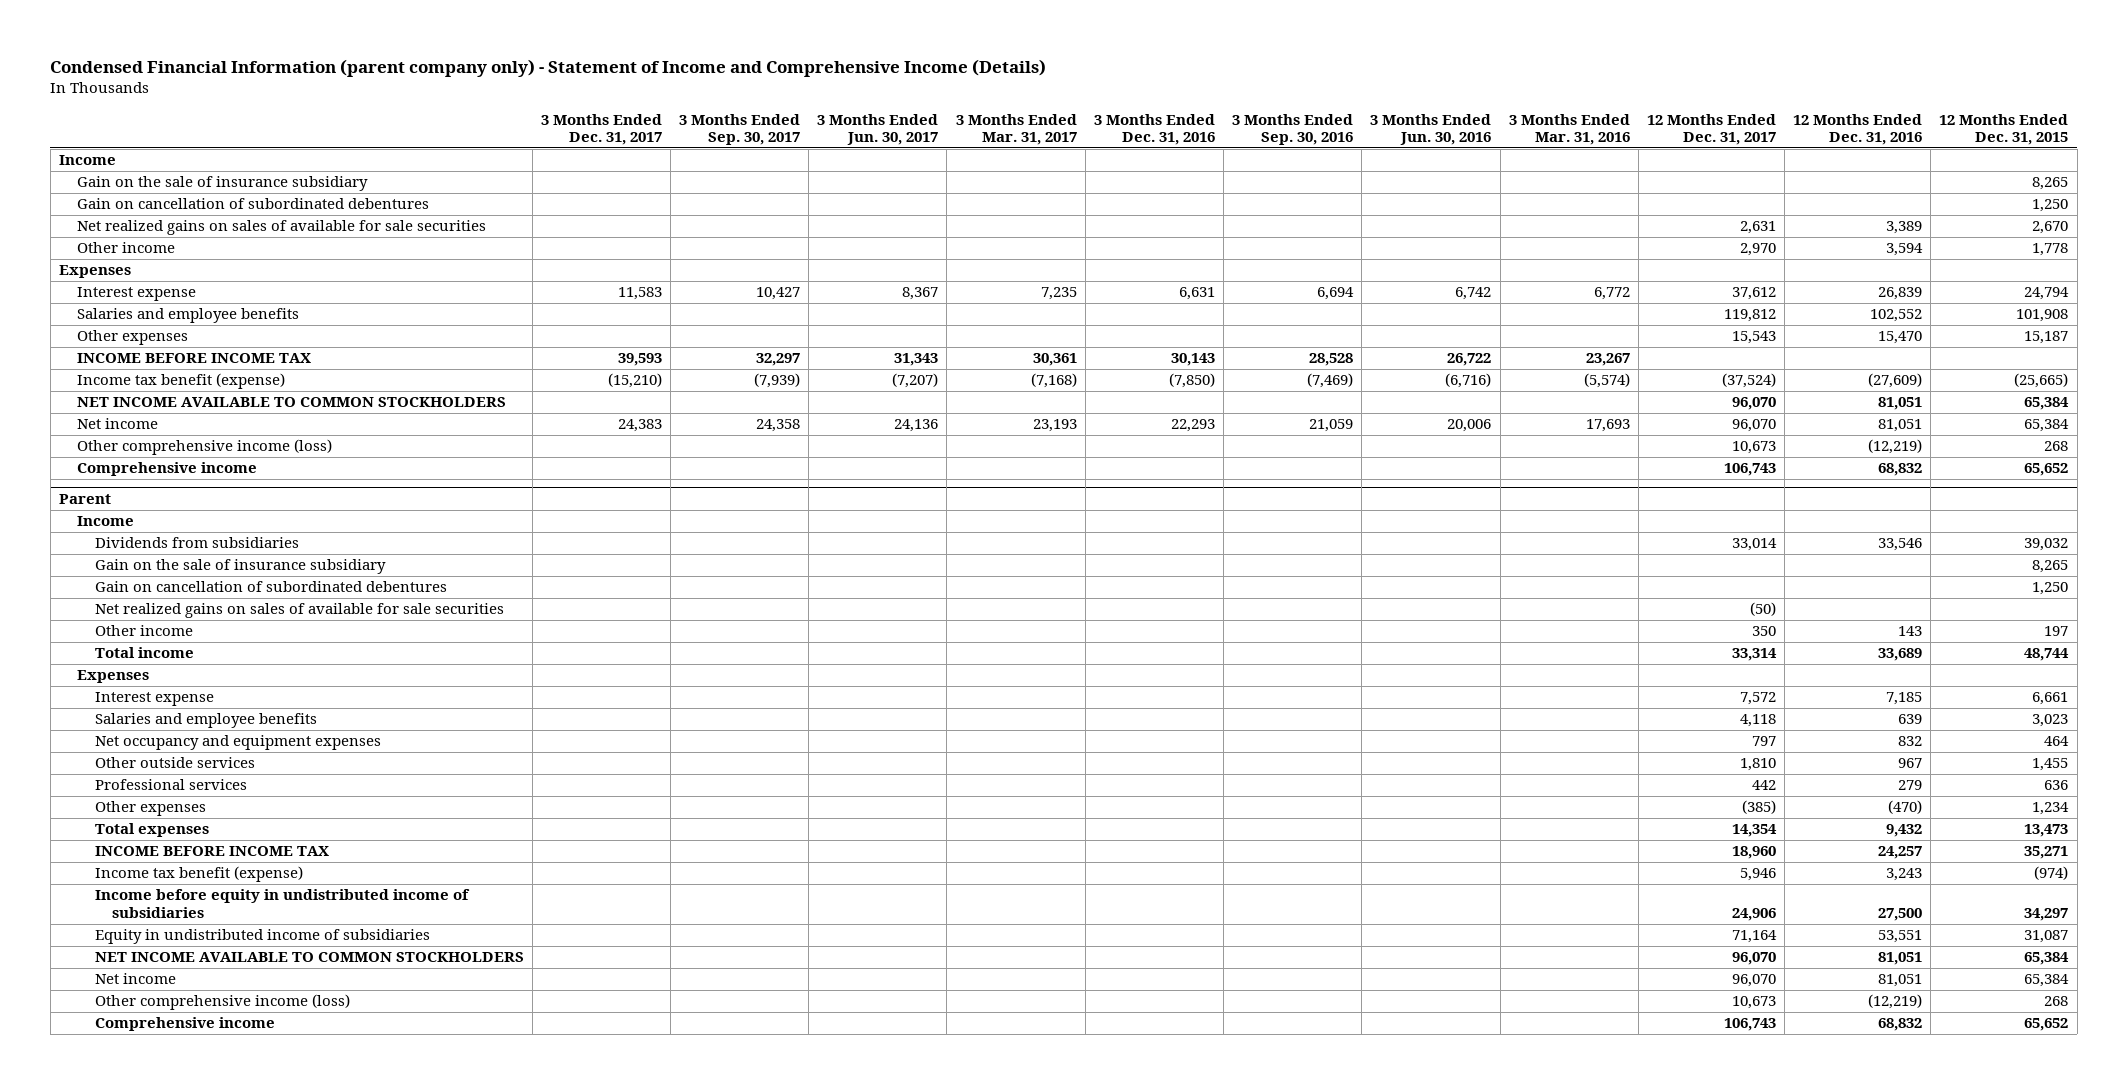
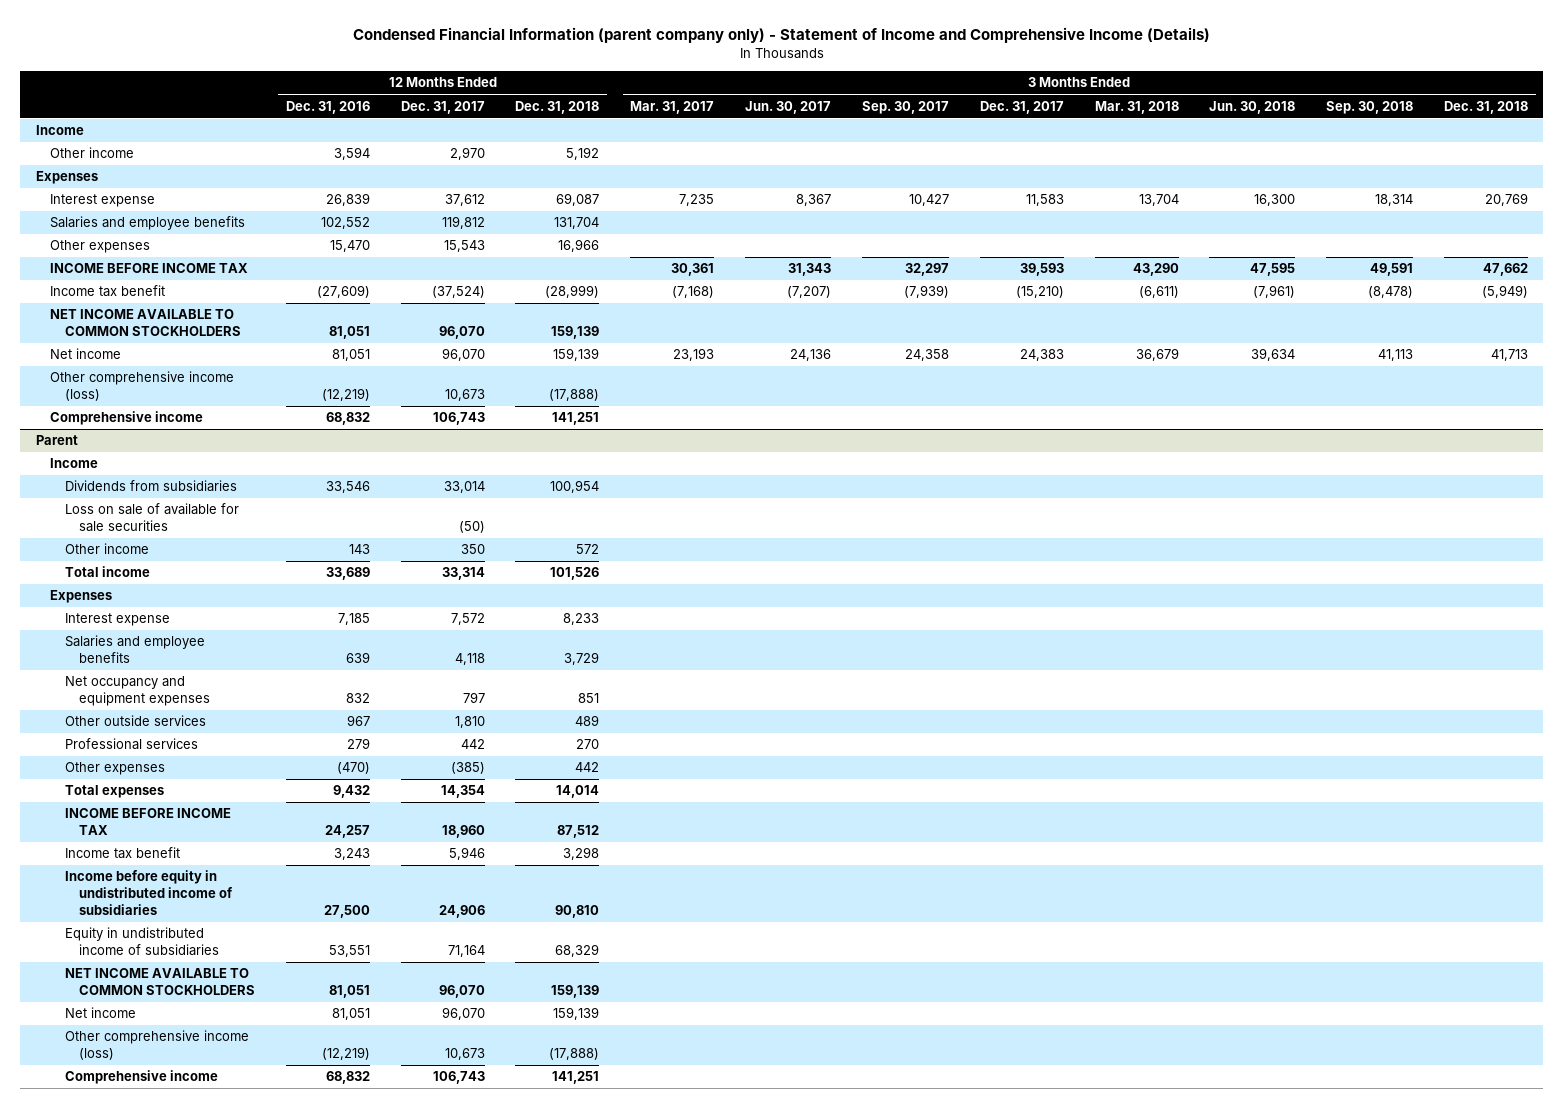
[1093,113,1215,145] 3 Months Ended Dec. 31, 2016 -> none
[1232,113,1354,145] 3 Months Ended Sep. 30, 2016 -> none
[1370,113,1492,145] 3 Months Ended Jun. 30, 2016 -> none
[1508,113,1630,145] 3 Months Ended Mar. 31, 2016 -> none
[1939,113,2069,145] 12 Months Ended Dec. 31, 2015 -> none
none -> [515,100,600,114] Dec. 31, 2018
none -> [1094,100,1179,114] Mar. 31, 2018
none -> [1209,100,1296,114] Jun. 30, 2018
none -> [1326,100,1414,114] Sep. 30, 2018
none -> [1444,100,1529,114] Dec. 31, 2018
[76,176,368,192] Gain on the sale of insurance subsidiary -> none
[76,198,429,210] Gain on cancellation of subordinated debentures -> none
[76,220,486,236] Net realized gains on sales of available for sale securities -> none
[76,373,285,390] Income tax benefit (expense) -> [50,285,166,298] Income tax benefit
[94,559,386,575] Gain on the sale of insurance subsidiary -> none
[94,581,447,593] Gain on cancellation of subordinated debentures -> none
[94,603,504,619] Net realized gains on sales of available for sale securities -> [64,503,239,533] Loss on sale of available for sale securities
[94,866,303,883] Income tax benefit (expense) -> [64,847,180,860] Income tax benefit

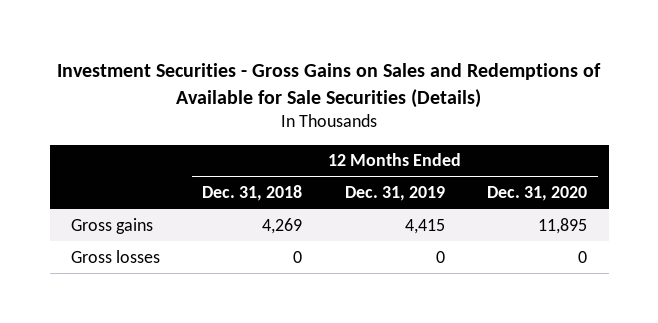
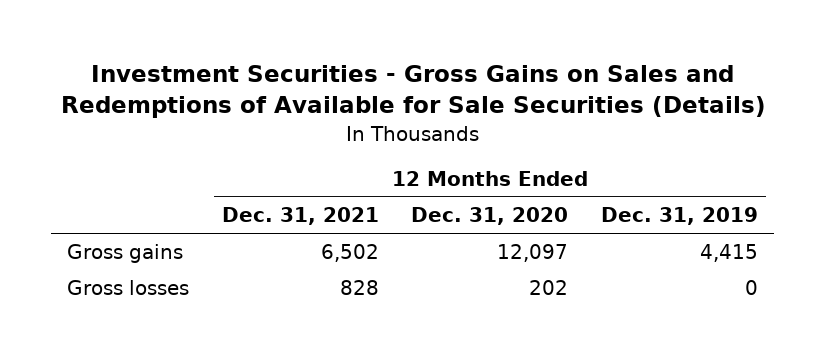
[202,185,303,202] Dec. 31, 2018 -> none
none -> [221,207,379,226] Dec. 31, 2021
[538,217,588,234] 11,895 -> [497,244,569,263] 12,097
[578,250,588,263] 0 -> [529,280,569,296] 202

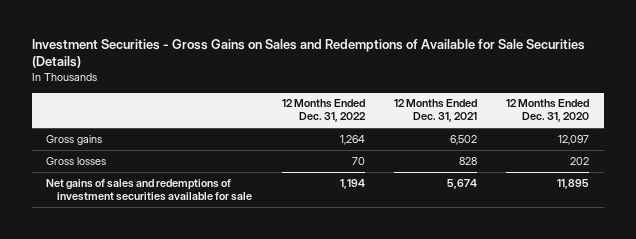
[600,207,758,226] Dec. 31, 2019 -> none
none -> [281,99,366,123] 12 Months Ended Dec. 31, 2022
none -> [46,178,253,201] Net gains of sales and redemptions of investment securities available for sale

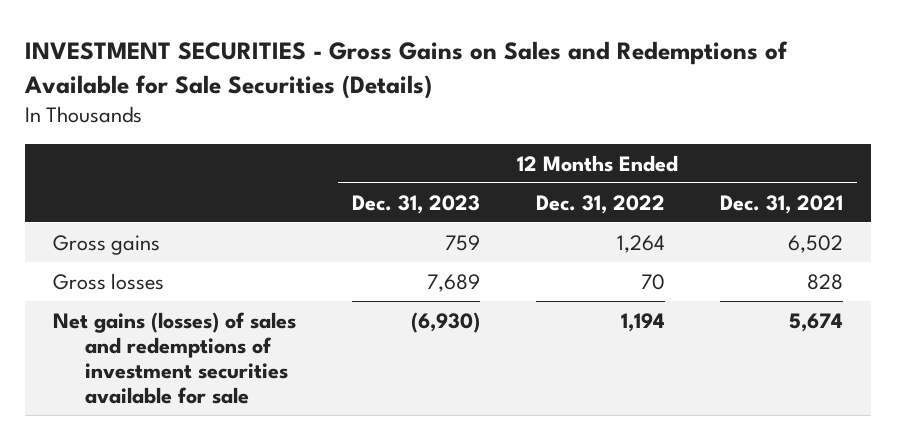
[31,39,585,69] Investment Securities - Gross Gains on Sales and Redemptions of Available for Sale Securities (Details) -> [24,41,789,100] INVESTMENT SECURITIES - Gross Gains on Sales and Redemptions of Available for Sale Securities (Details)
[506,99,590,123] 12 Months Ended Dec. 31, 2020 -> none
none -> [352,194,481,214] Dec. 31, 2023
[46,178,253,201] Net gains of sales and redemptions of investment securities available for sale -> [53,311,297,405] Net gains (losses) of sales and redemptions of investment securities available for sale

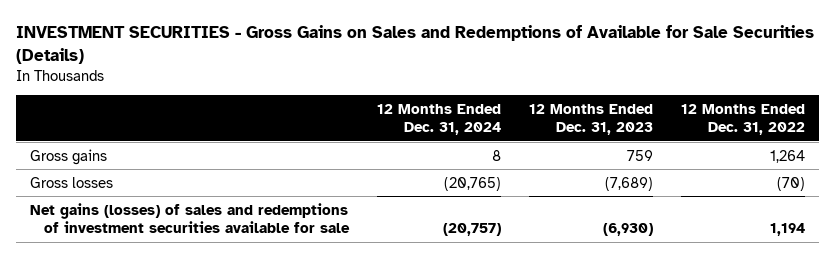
[720,194,844,214] Dec. 31, 2021 -> none
none -> [377,103,502,136] 12 Months Ended Dec. 31, 2024
[427,273,481,292] 7,689 -> [605,176,654,191] (7,689)
[640,273,665,290] 70 -> [777,176,806,191] (70)

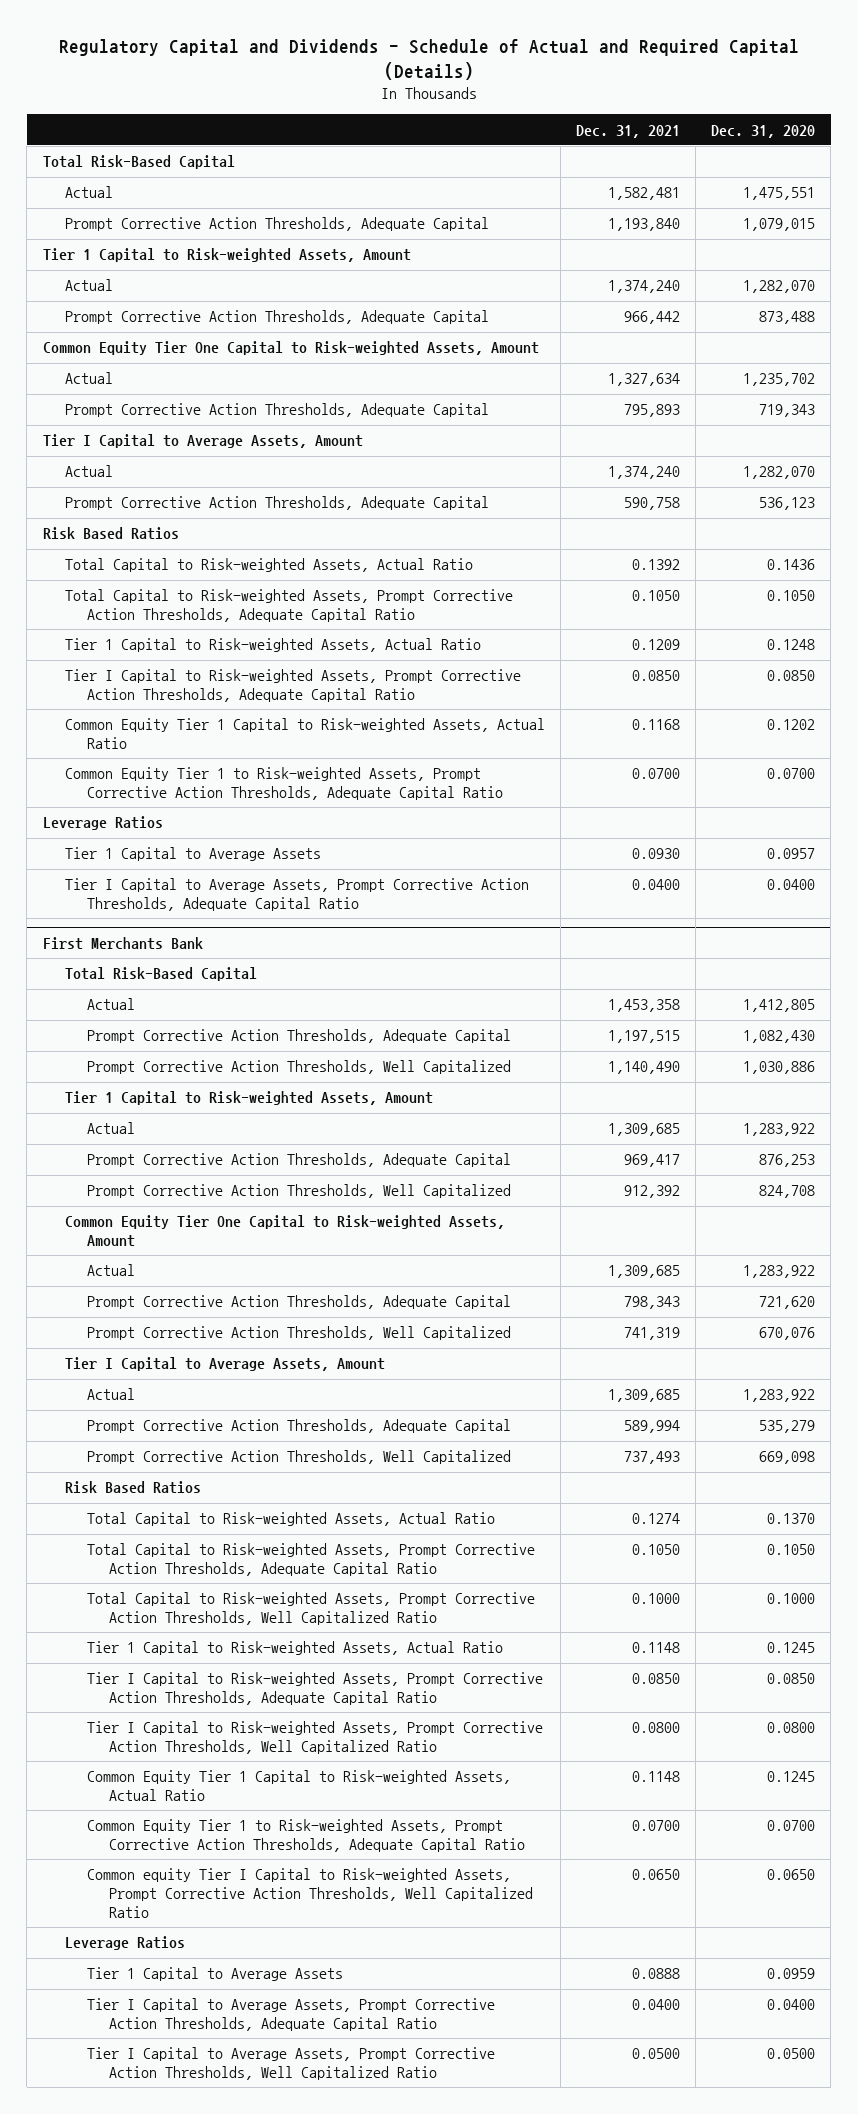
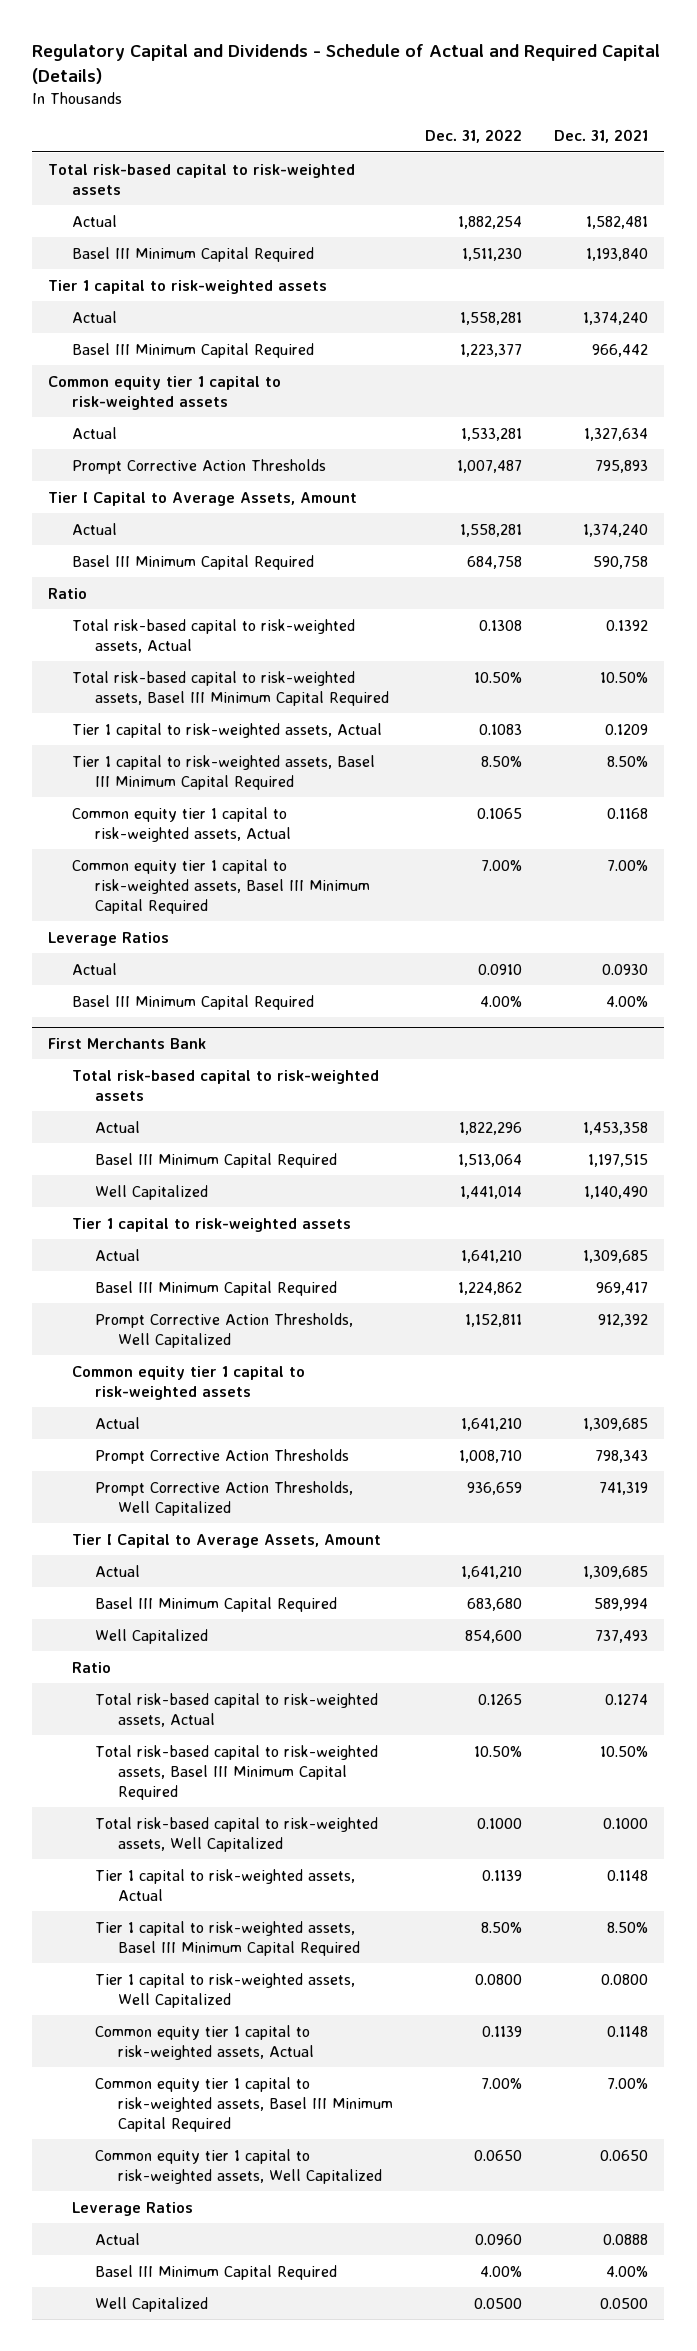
[711,124,816,138] Dec. 31, 2020 -> none
none -> [425,129,523,144] Dec. 31, 2022
[42,155,235,170] Total Risk-Based Capital -> [48,163,356,195] Total risk-based capital to risk-weighted assets
[64,217,489,232] Prompt Corrective Action Thresholds, Adequate Capital -> [71,246,314,262] Basel III Minimum Capital Required
[42,248,411,263] Tier 1 Capital to Risk-weighted Assets, Amount -> [48,279,328,294] Tier 1 capital to risk-weighted assets
[64,310,489,325] Prompt Corrective Action Thresholds, Adequate Capital -> [71,342,314,358] Basel III Minimum Capital Required
[42,341,539,356] Common Equity Tier One Capital to Risk-weighted Assets, Amount -> [48,375,282,410] Common equity tier 1 capital to risk-weighted assets
[64,403,489,418] Prompt Corrective Action Thresholds, Adequate Capital -> [71,458,326,474] Prompt Corrective Action Thresholds
[64,589,513,623] Total Capital to Risk-weighted Assets, Prompt Corrective Action Thresholds, Adequate Capital Ratio -> none
[64,669,521,703] Tier I Capital to Risk-weighted Assets, Prompt Corrective Action Thresholds, Adequate Capital Ratio -> none
[64,767,503,801] Common Equity Tier 1 to Risk-weighted Assets, Prompt Corrective Action Thresholds, Adequate Capital Ratio -> none
[64,496,489,511] Prompt Corrective Action Thresholds, Adequate Capital -> [71,554,314,570] Basel III Minimum Capital Required
[42,527,179,541] Risk Based Ratios -> [48,587,88,599] Ratio
[64,558,473,573] Total Capital to Risk-weighted Assets, Actual Ratio -> [71,618,355,653] Total risk-based capital to risk-weighted assets, Actual
none -> [71,670,389,706] Total risk-based capital to risk-weighted assets, Basel III Minimum Capital Required
[64,638,481,653] Tier 1 Capital to Risk-weighted Assets, Actual Ratio -> [71,722,382,738] Tier 1 capital to risk-weighted assets, Actual
none -> [71,754,375,790] Tier 1 capital to risk-weighted assets, Basel III Minimum Capital Required
[64,718,545,750] Common Equity Tier 1 Capital to Risk-weighted Assets, Actual Ratio -> [71,806,291,842] Common equity tier 1 capital to risk-weighted assets, Actual
none -> [71,858,370,914] Common equity tier 1 capital to risk-weighted assets, Basel III Minimum Capital Required
[64,878,529,912] Tier I Capital to Average Assets, Prompt Corrective Action Thresholds, Adequate Capital Ratio -> none
[64,847,321,862] Tier 1 Capital to Average Assets -> [71,962,117,975] Actual
none -> [71,994,314,1010] Basel III Minimum Capital Required
[64,967,257,982] Total Risk-Based Capital -> [71,1069,379,1101] Total risk-based capital to risk-weighted assets
[86,1029,511,1044] Prompt Corrective Action Thresholds, Adequate Capital -> [94,1152,337,1168] Basel III Minimum Capital Required
[86,1060,511,1075] Prompt Corrective Action Thresholds, Well Capitalized -> [94,1184,208,1200] Well Capitalized
[64,1091,433,1106] Tier 1 Capital to Risk-weighted Assets, Amount -> [71,1217,351,1232] Tier 1 capital to risk-weighted assets
[86,1153,511,1168] Prompt Corrective Action Thresholds, Adequate Capital -> [94,1280,337,1296] Basel III Minimum Capital Required
[64,1215,505,1248] Common Equity Tier One Capital to Risk-weighted Assets, Amount -> [71,1365,305,1400] Common equity tier 1 capital to risk-weighted assets
[86,1295,511,1310] Prompt Corrective Action Thresholds, Adequate Capital -> [94,1448,349,1464] Prompt Corrective Action Thresholds
[86,1543,535,1577] Total Capital to Risk-weighted Assets, Prompt Corrective Action Thresholds, Adequate Capital Ratio -> none
[86,1672,543,1706] Tier I Capital to Risk-weighted Assets, Prompt Corrective Action Thresholds, Adequate Capital Ratio -> none
[86,1819,525,1853] Common Equity Tier 1 to Risk-weighted Assets, Prompt Corrective Action Thresholds, Adequate Capital Ratio -> none
[86,1419,511,1434] Prompt Corrective Action Thresholds, Adequate Capital -> [94,1596,337,1612] Basel III Minimum Capital Required
[86,1450,511,1465] Prompt Corrective Action Thresholds, Well Capitalized -> [94,1628,208,1644] Well Capitalized
[64,1481,201,1495] Risk Based Ratios -> [71,1661,111,1673] Ratio
[86,1512,495,1527] Total Capital to Risk-weighted Assets, Actual Ratio -> [94,1692,378,1727] Total risk-based capital to risk-weighted assets, Actual
none -> [94,1744,378,1800] Total risk-based capital to risk-weighted assets, Basel III Minimum Capital Required
[86,1592,535,1626] Total Capital to Risk-weighted Assets, Prompt Corrective Action Thresholds, Well Capitalized Ratio -> [94,1816,378,1852] Total risk-based capital to risk-weighted assets, Well Capitalized
[86,1641,503,1656] Tier 1 Capital to Risk-weighted Assets, Actual Ratio -> [94,1868,355,1901] Tier 1 capital to risk-weighted assets, Actual
none -> [94,1920,361,1956] Tier 1 capital to risk-weighted assets, Basel III Minimum Capital Required
[86,1721,543,1755] Tier I Capital to Risk-weighted Assets, Prompt Corrective Action Thresholds, Well Capitalized Ratio -> [94,1972,355,2008] Tier 1 capital to risk-weighted assets, Well Capitalized
[86,1770,511,1802] Common Equity Tier 1 Capital to Risk-weighted Assets, Actual Ratio -> [94,2024,315,2060] Common equity tier 1 capital to risk-weighted assets, Actual
none -> [94,2076,394,2132] Common equity tier 1 capital to risk-weighted assets, Basel III Minimum Capital Required
[86,1868,533,1918] Common equity Tier I Capital to Risk-weighted Assets, Prompt Corrective Action Thresholds, Well Capitalized Ratio -> [94,2148,383,2184] Common equity tier 1 capital to risk-weighted assets, Well Capitalized
[86,1998,495,2032] Tier I Capital to Average Assets, Prompt Corrective Action Thresholds, Adequate Capital Ratio -> none
[86,1967,343,1982] Tier 1 Capital to Average Assets -> [94,2232,140,2245] Actual
none -> [94,2264,337,2280] Basel III Minimum Capital Required
[86,2047,495,2081] Tier I Capital to Average Assets, Prompt Corrective Action Thresholds, Well Capitalized Ratio -> [94,2296,208,2312] Well Capitalized

